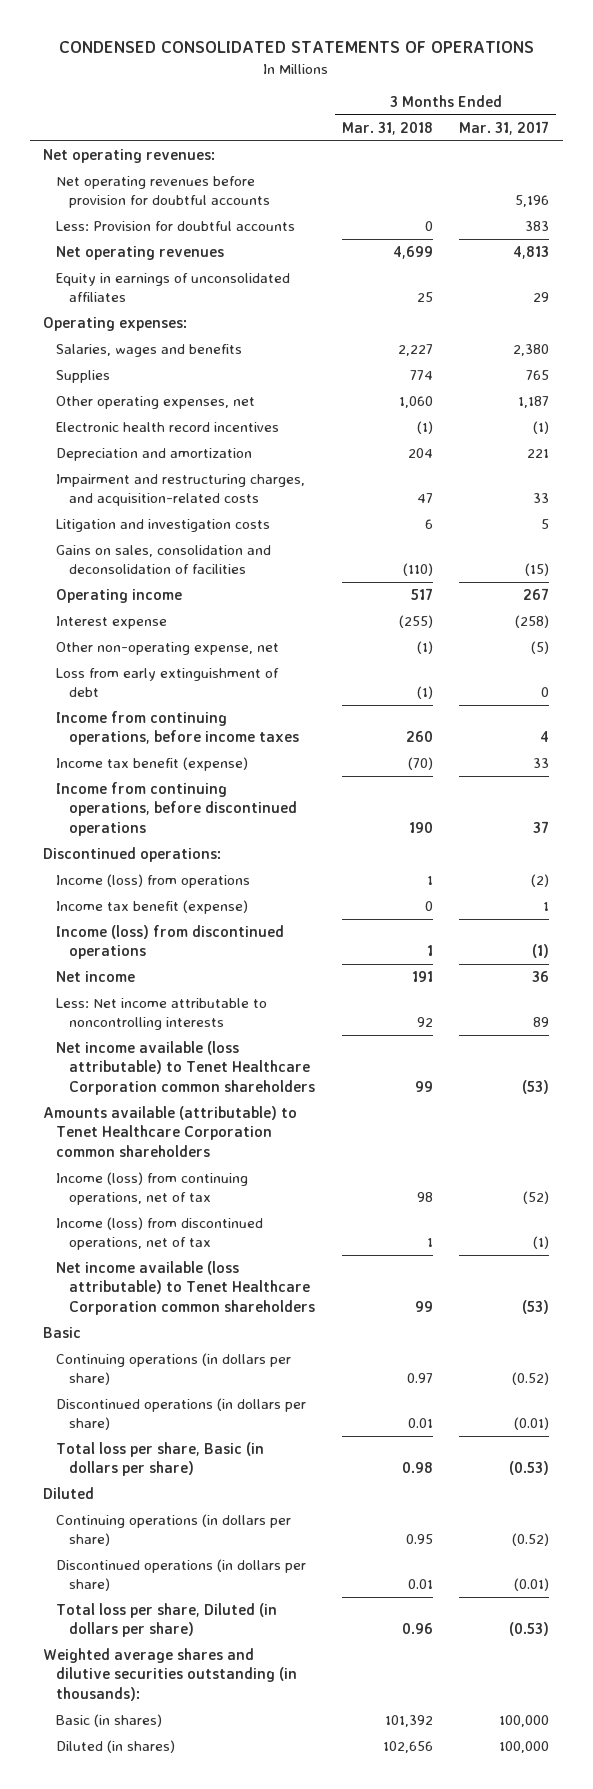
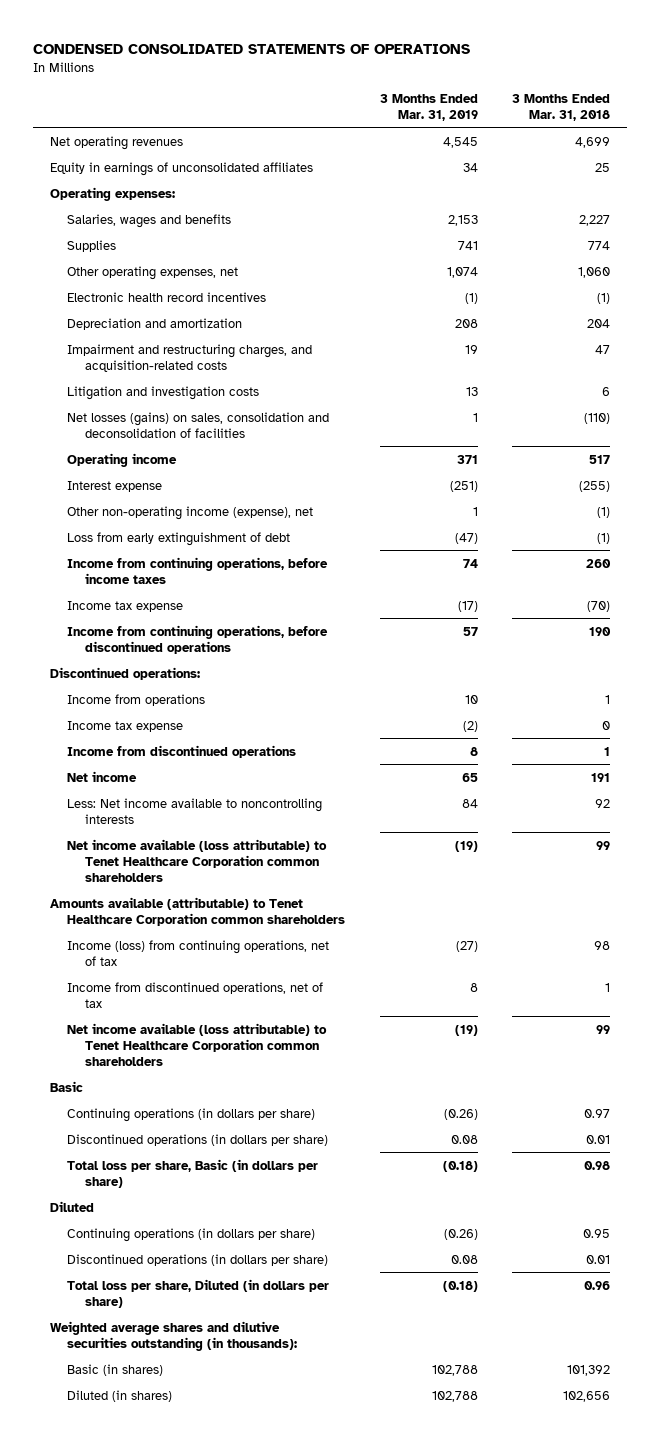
[459,120,550,135] Mar. 31, 2017 -> none
none -> [379,93,478,121] 3 Months Ended Mar. 31, 2019
[43,149,216,164] Net operating revenues: -> none
[56,176,271,209] Net operating revenues before provision for doubtful accounts -> none
[56,221,296,232] Less: Provision for doubtful accounts -> none
[56,545,272,575] Gains on sales, consolidation and deconsolidation of facilities -> [67,411,330,438] Net losses (gains) on sales, consolidation and deconsolidation of facilities
[56,642,280,656] Other non-operating expense, net -> [67,505,314,520] Other non-operating income (expense), net
[56,757,249,772] Income tax benefit (expense) -> [67,600,184,612] Income tax expense
[56,874,251,889] Income (loss) from operations -> [67,693,206,706] Income from operations
[56,900,249,915] Income tax benefit (expense) -> [67,720,184,732] Income tax expense
[56,925,285,960] Income (loss) from discontinued operations -> [67,744,297,758] Income from discontinued operations
[56,998,268,1031] Less: Net income attributable to noncontrolling interests -> [67,797,323,824] Less: Net income available to noncontrolling interests
[56,1217,264,1251] Income (loss) from discontinued operations, net of tax -> [67,981,324,1008] Income from discontinued operations, net of tax

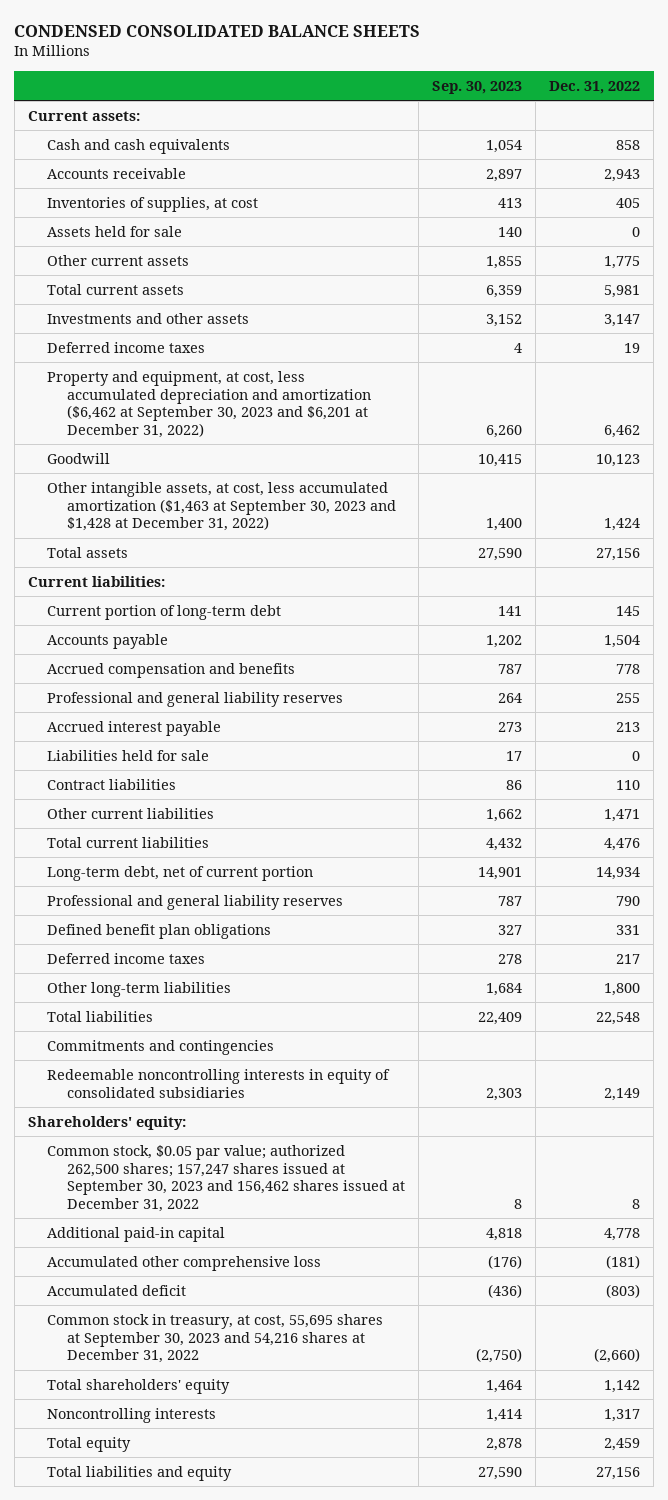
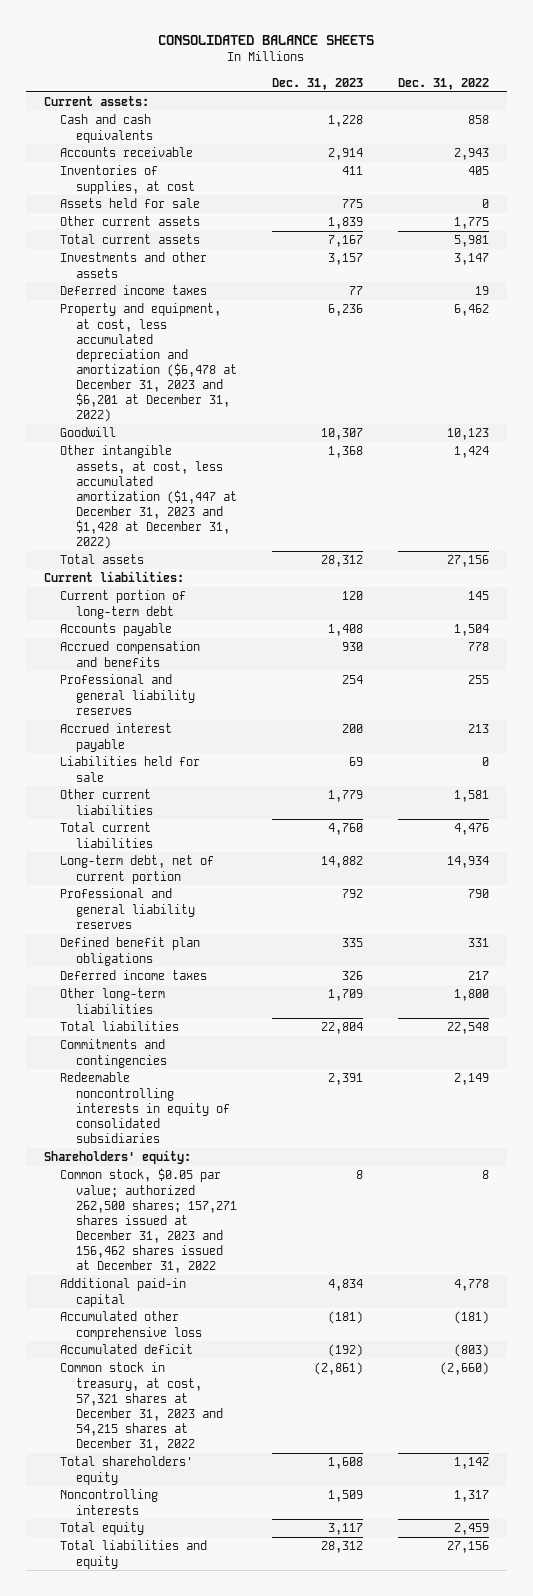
[14,24,421,37] CONDENSED CONSOLIDATED BALANCE SHEETS -> [158,34,375,45] CONSOLIDATED BALANCE SHEETS
[432,80,523,94] Sep. 30, 2023 -> none
none -> [271,77,363,90] Dec. 31, 2023
[47,370,371,438] Property and equipment, at cost, less accumulated depreciation and amortization ($6,462 at September 30, 2023 and $6,201 at December 31, 2022) -> [59,303,237,423] Property and equipment, at cost, less accumulated depreciation and amortization ($6,478 at December 31, 2023 and $6,201 at December 31, 2022)
[47,481,396,532] Other intangible assets, at cost, less accumulated amortization ($1,463 at September 30, 2023 and $1,428 at December 31, 2022) -> [59,445,237,550] Other intangible assets, at cost, less accumulated amortization ($1,447 at December 31, 2023 and $1,428 at December 31, 2022)
[47,778,177,790] Contract liabilities -> none
[604,808,641,822] 1,471 -> [454,790,490,803] 1,581
[47,1144,405,1212] Common stock, $0.05 par value; authorized 262,500 shares; 157,247 shares issued at September 30, 2023 and 156,462 shares issued at December 31, 2022 -> [59,1168,237,1274] Common stock, $0.05 par value; authorized 262,500 shares; 157,271 shares issued at December 31, 2023 and 156,462 shares issued at December 31, 2022
[47,1313,384,1364] Common stock in treasury, at cost, 55,695 shares at September 30, 2023 and 54,216 shares at December 31, 2022 -> [59,1362,223,1452] Common stock in treasury, at cost, 57,321 shares at December 31, 2023 and 54,215 shares at December 31, 2022

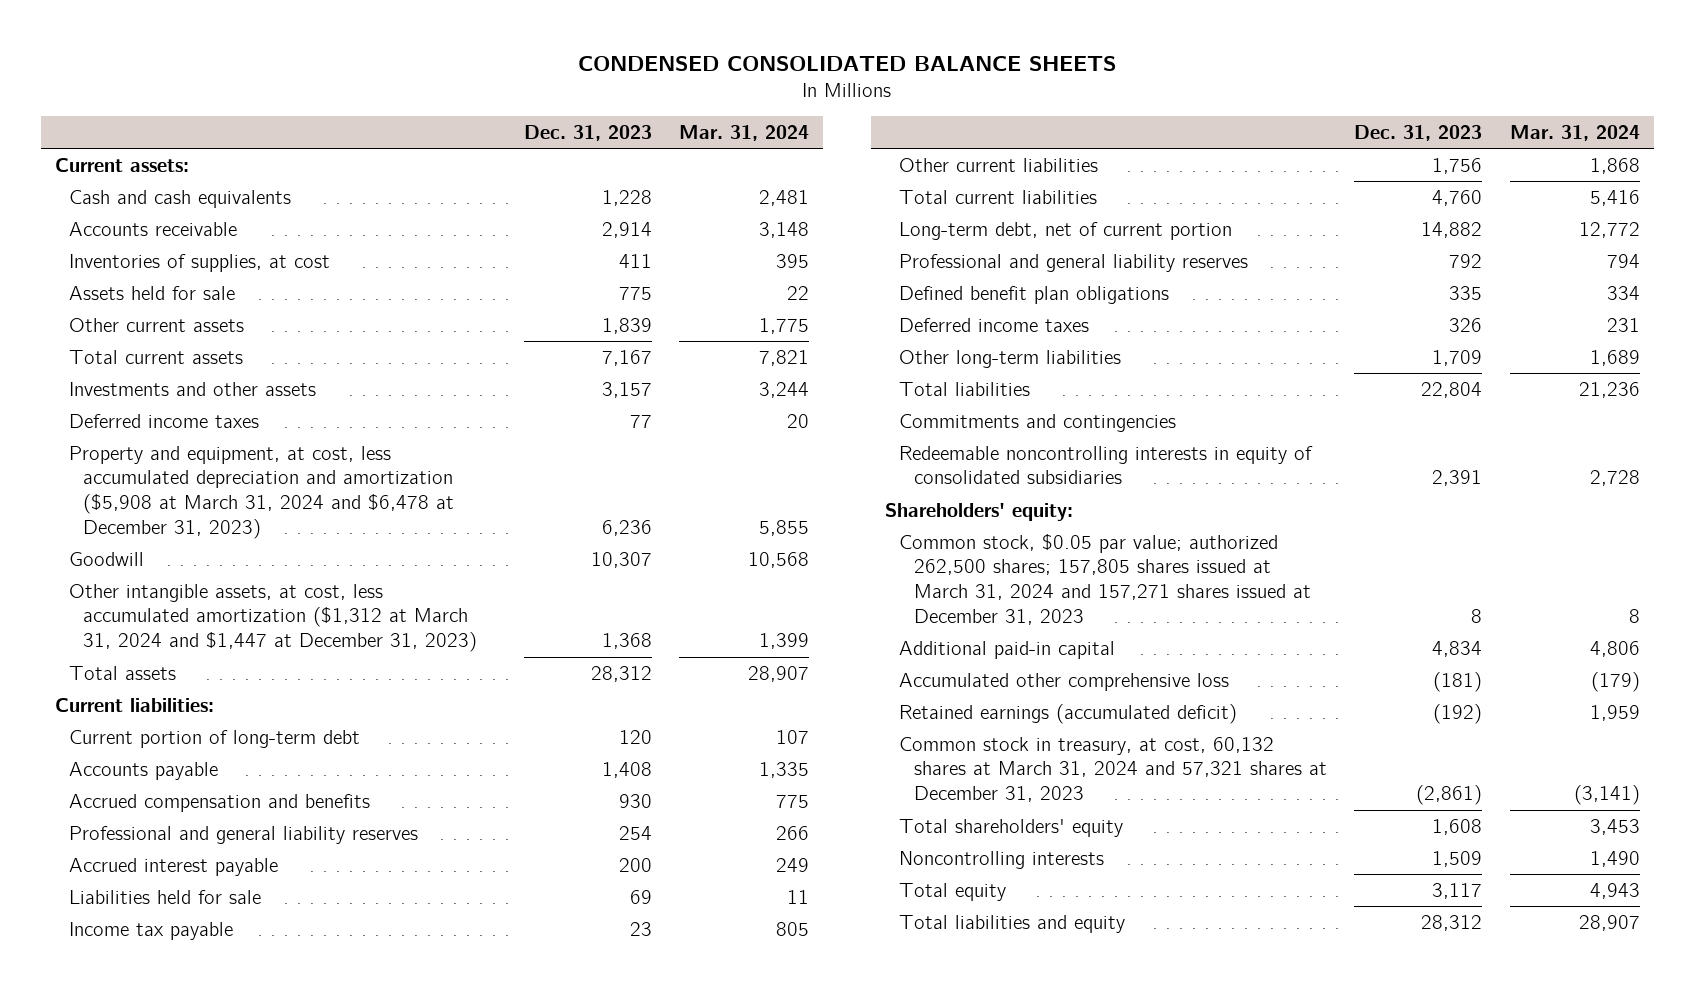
[158,34,375,45] CONSOLIDATED BALANCE SHEETS -> [578,55,1117,71] CONDENSED CONSOLIDATED BALANCE SHEETS
[398,77,490,90] Dec. 31, 2022 -> none
none -> [679,124,810,141] Mar. 31, 2024
[59,303,237,423] Property and equipment, at cost, less accumulated depreciation and amortization ($6,478 at December 31, 2023 and $6,201 at December 31, 2022) -> [68,445,454,539] Property and equipment, at cost, less accumulated depreciation and amortization ($5,908 at March 31, 2024 and $6,478 at December 31, 2023)
[59,445,237,550] Other intangible assets, at cost, less accumulated amortization ($1,447 at December 31, 2023 and $1,428 at December 31, 2022) -> [68,583,477,653] Other intangible assets, at cost, less accumulated amortization ($1,312 at March 31, 2024 and $1,447 at December 31, 2023)
none -> [68,921,233,940] Income tax payable
[327,790,363,803] 1,779 -> [1432,157,1483,174] 1,756
[59,1168,237,1274] Common stock, $0.05 par value; authorized 262,500 shares; 157,271 shares issued at December 31, 2023 and 156,462 shares issued at December 31, 2022 -> [899,533,1311,625] Common stock, $0.05 par value; authorized 262,500 shares; 157,805 shares issued at March 31, 2024 and 157,271 shares issued at December 31, 2023
[59,1344,193,1355] Accumulated deficit -> [899,703,1238,724] Retained earnings (accumulated deficit)
[59,1362,223,1452] Common stock in treasury, at cost, 57,321 shares at December 31, 2023 and 54,215 shares at December 31, 2022 -> [899,736,1327,803] Common stock in treasury, at cost, 60,132 shares at March 31, 2024 and 57,321 shares at December 31, 2023

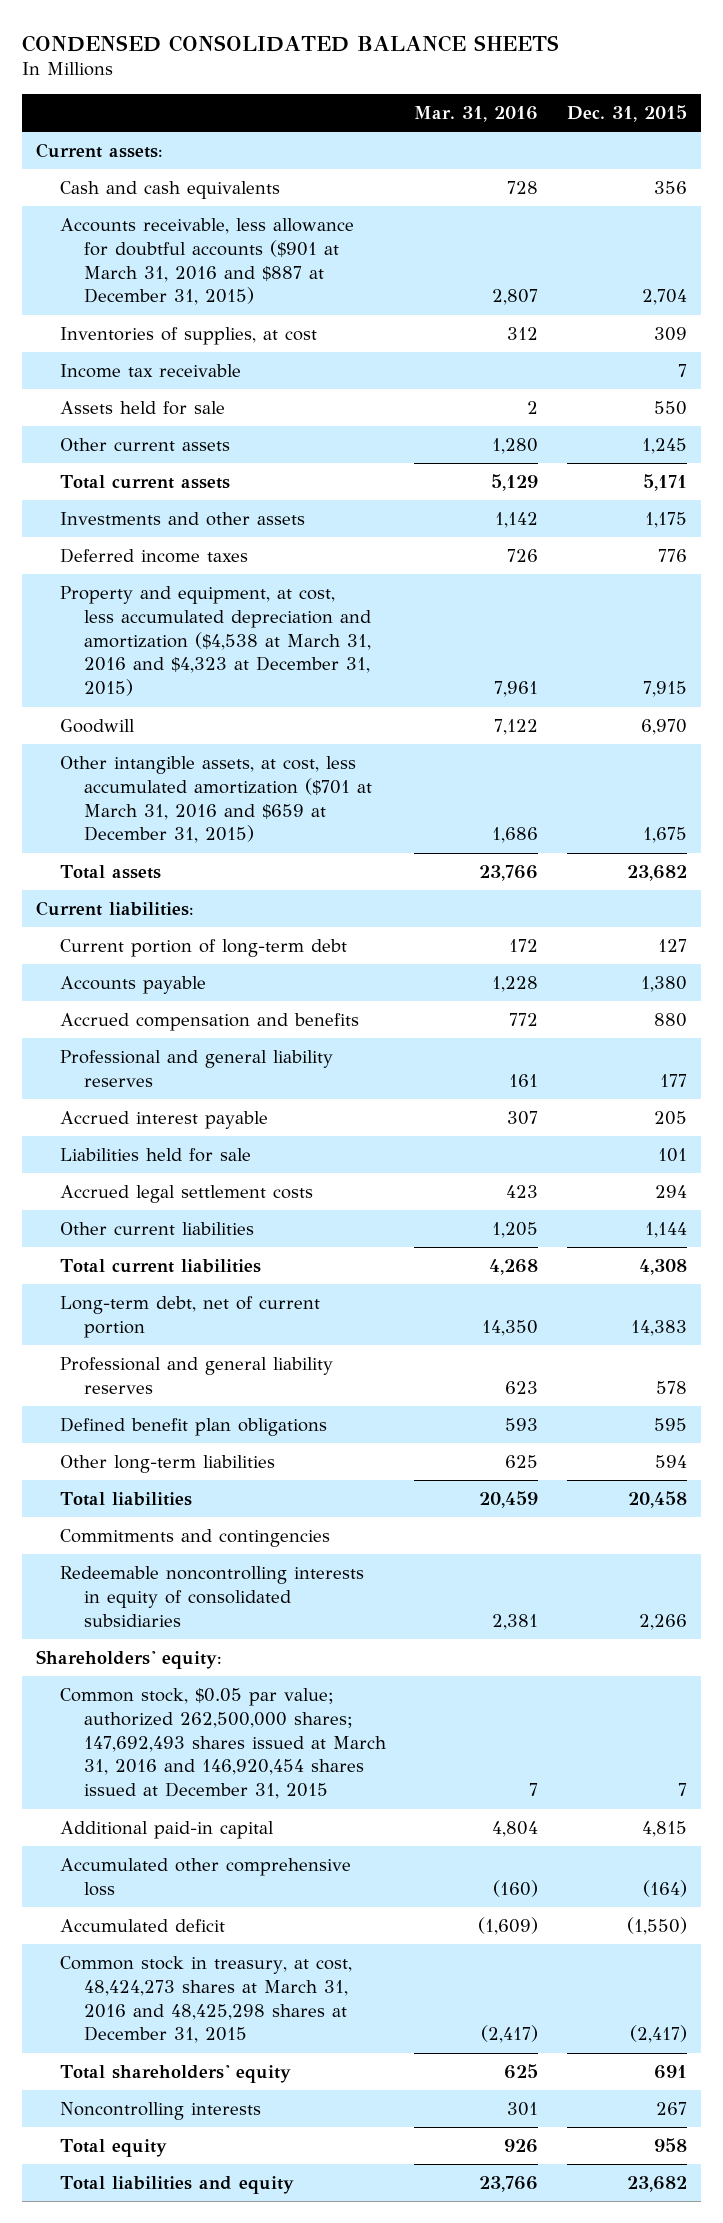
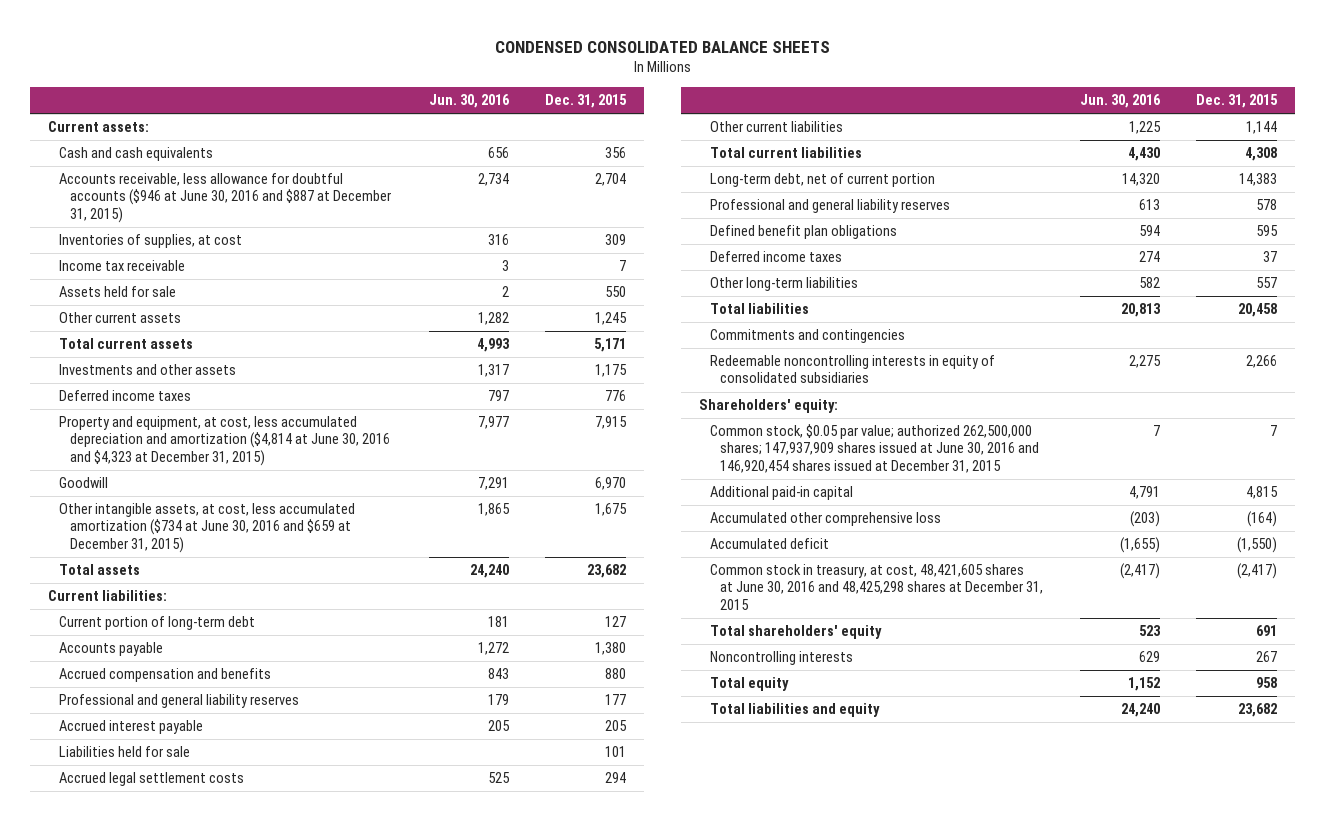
[414,105,539,122] Mar. 31, 2016 -> none
none -> [428,94,510,109] Jun. 30, 2016
[59,218,354,306] Accounts receivable, less allowance for doubtful accounts ($901 at March 31, 2016 and $887 at December 31, 2015) -> [58,173,391,223] Accounts receivable, less allowance for doubtful accounts ($946 at June 30, 2016 and $887 at December 31, 2015)
[59,586,371,697] Property and equipment, at cost, less accumulated depreciation and amortization ($4,538 at March 31, 2016 and $4,323 at December 31, 2015) -> [58,416,390,466] Property and equipment, at cost, less accumulated depreciation and amortization ($4,814 at June 30, 2016 and $4,323 at December 31, 2015)
[59,756,372,844] Other intangible assets, at cost, less accumulated amortization ($701 at March 31, 2016 and $659 at December 31, 2015) -> [58,503,355,553] Other intangible assets, at cost, less accumulated amortization ($734 at June 30, 2016 and $659 at December 31, 2015)
none -> [709,251,842,263] Deferred income taxes
[654,1455,687,1469] 594 -> [1256,277,1278,289] 557
[59,1688,386,1800] Common stock, $0.05 par value; authorized 262,500,000 shares; 147,692,493 shares issued at March 31, 2016 and 146,920,454 shares issued at December 31, 2015 -> [709,424,1040,473] Common stock, $0.05 par value; authorized 262,500,000 shares; 147,937,909 shares issued at June 30, 2016 and 146,920,454 shares issued at December 31, 2015
[59,1956,352,2044] Common stock in treasury, at cost, 48,424,273 shares at March 31, 2016 and 48,425,298 shares at December 31, 2015 -> [709,564,1044,610] Common stock in treasury, at cost, 48,421,605 shares at June 30, 2016 and 48,425,298 shares at December 31, 2015

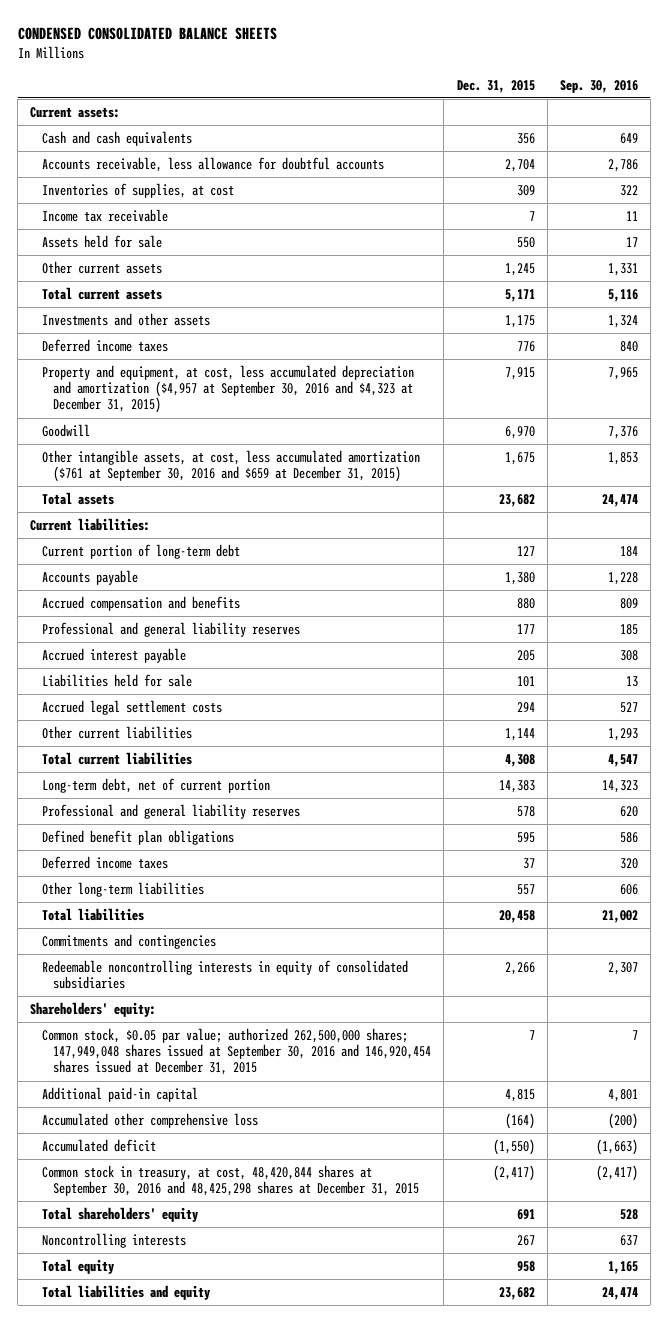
[428,94,510,109] Jun. 30, 2016 -> none
none -> [559,79,638,93] Sep. 30, 2016
[58,173,391,223] Accounts receivable, less allowance for doubtful accounts ($946 at June 30, 2016 and $887 at December 31, 2015) -> [41,156,384,172] Accounts receivable, less allowance for doubtful accounts
[58,416,390,466] Property and equipment, at cost, less accumulated depreciation and amortization ($4,814 at June 30, 2016 and $4,323 at December 31, 2015) -> [41,364,414,414] Property and equipment, at cost, less accumulated depreciation and amortization ($4,957 at September 30, 2016 and $4,323 at December 31, 2015)
[58,503,355,553] Other intangible assets, at cost, less accumulated amortization ($734 at June 30, 2016 and $659 at December 31, 2015) -> [41,449,420,483] Other intangible assets, at cost, less accumulated amortization ($761 at September 30, 2016 and $659 at December 31, 2015)
[709,424,1040,473] Common stock, $0.05 par value; authorized 262,500,000 shares; 147,937,909 shares issued at June 30, 2016 and 146,920,454 shares issued at December 31, 2015 -> [41,1027,432,1076] Common stock, $0.05 par value; authorized 262,500,000 shares; 147,949,048 shares issued at September 30, 2016 and 146,920,454 shares issued at December 31, 2015
[709,564,1044,610] Common stock in treasury, at cost, 48,421,605 shares at June 30, 2016 and 48,425,298 shares at December 31, 2015 -> [41,1164,420,1197] Common stock in treasury, at cost, 48,420,844 shares at September 30, 2016 and 48,425,298 shares at December 31, 2015

